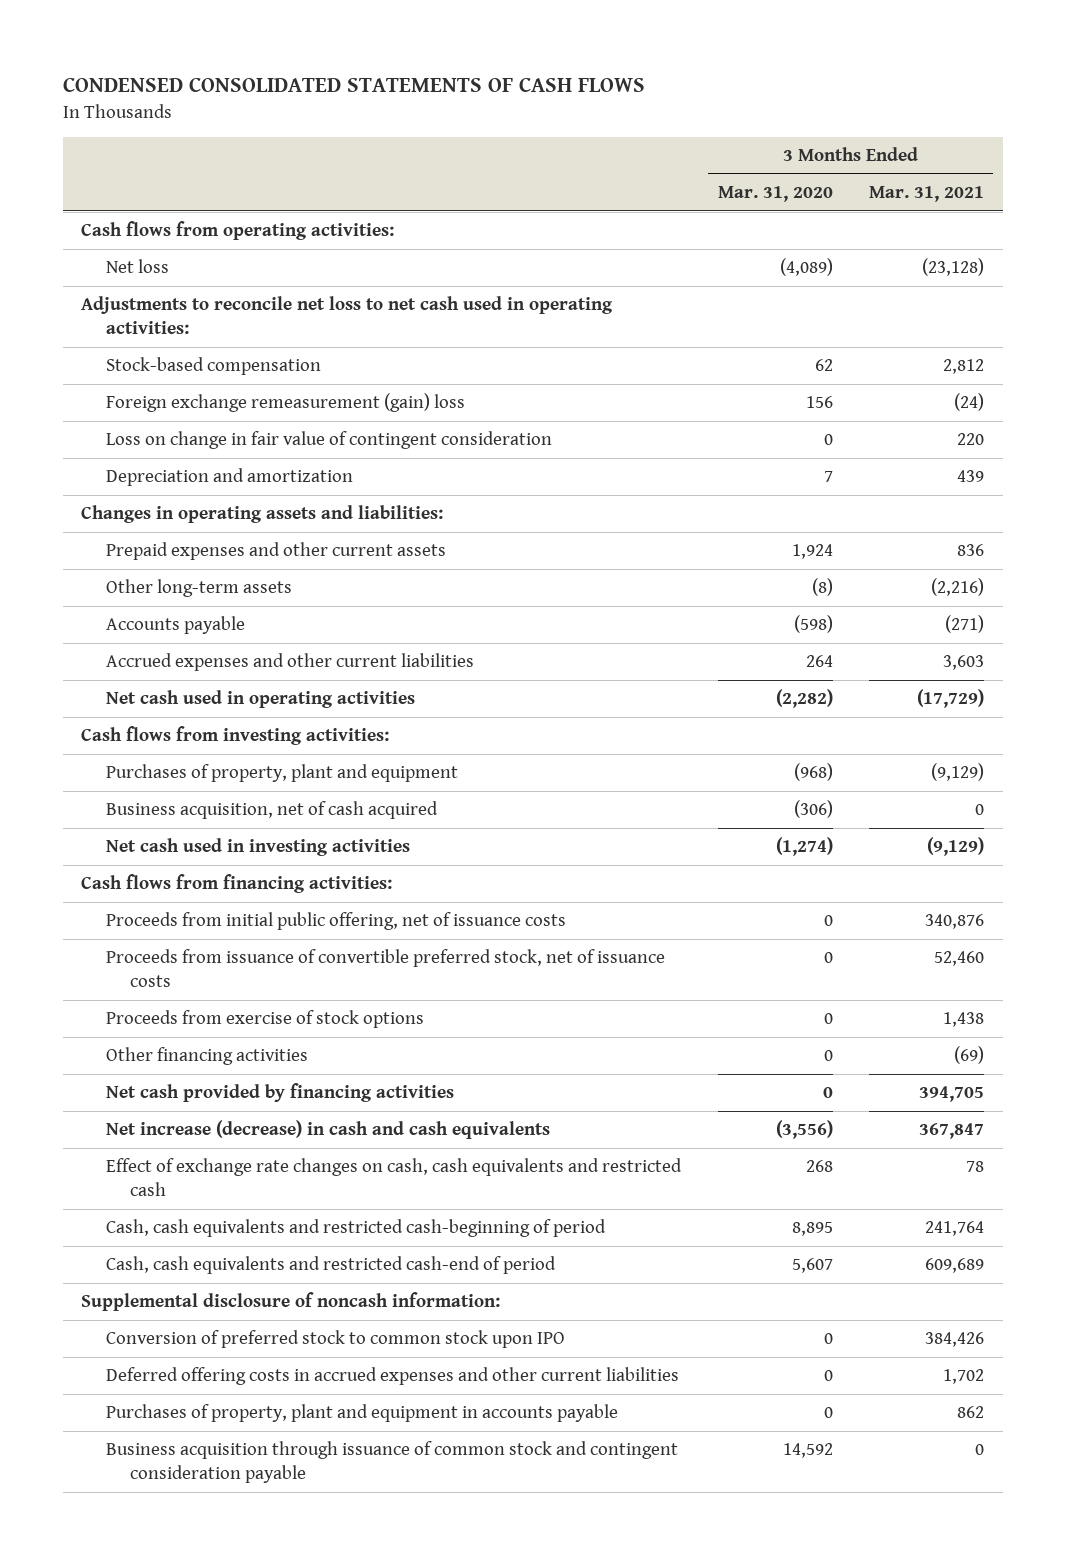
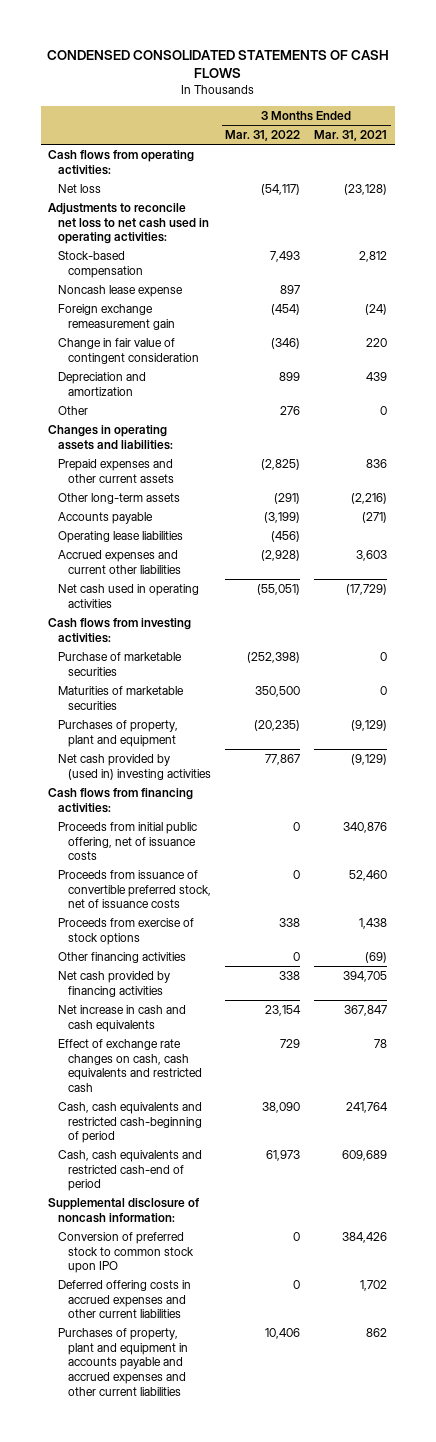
[717,186,833,203] Mar. 31, 2020 -> none
none -> [225,129,301,141] Mar. 31, 2022
none -> [58,284,184,297] Noncash lease expense
[105,393,465,413] Foreign exchange remeasurement (gain) loss -> [58,303,176,330] Foreign exchange remeasurement gain
[105,431,552,450] Loss on change in fair value of contingent consideration -> [58,337,200,364] Change in fair value of contingent consideration
none -> [58,405,89,415] Other
none -> [58,530,184,543] Operating lease liabilities
[105,653,474,672] Accrued expenses and other current liabilities -> [58,549,182,574] Accrued expenses and current other liabilities
none -> [58,651,183,676] Purchase of marketable securities
none -> [58,685,185,710] Maturities of marketable securities
[105,801,438,820] Business acquisition, net of cash acquired -> none
[105,838,410,857] Net cash used in investing activities -> [58,753,212,780] Net cash provided by (used in) investing activities
[105,1120,550,1140] Net increase (decrease) in cash and cash equivalents -> [58,1004,187,1032] Net increase in cash and cash equivalents
[105,1441,678,1484] Business acquisition through issuance of common stock and contingent consideration payable -> none
[105,1404,618,1423] Purchases of property, plant and equipment in accounts payable -> [58,1327,189,1396] Purchases of property, plant and equipment in accounts payable and accrued expenses and other current liabilities

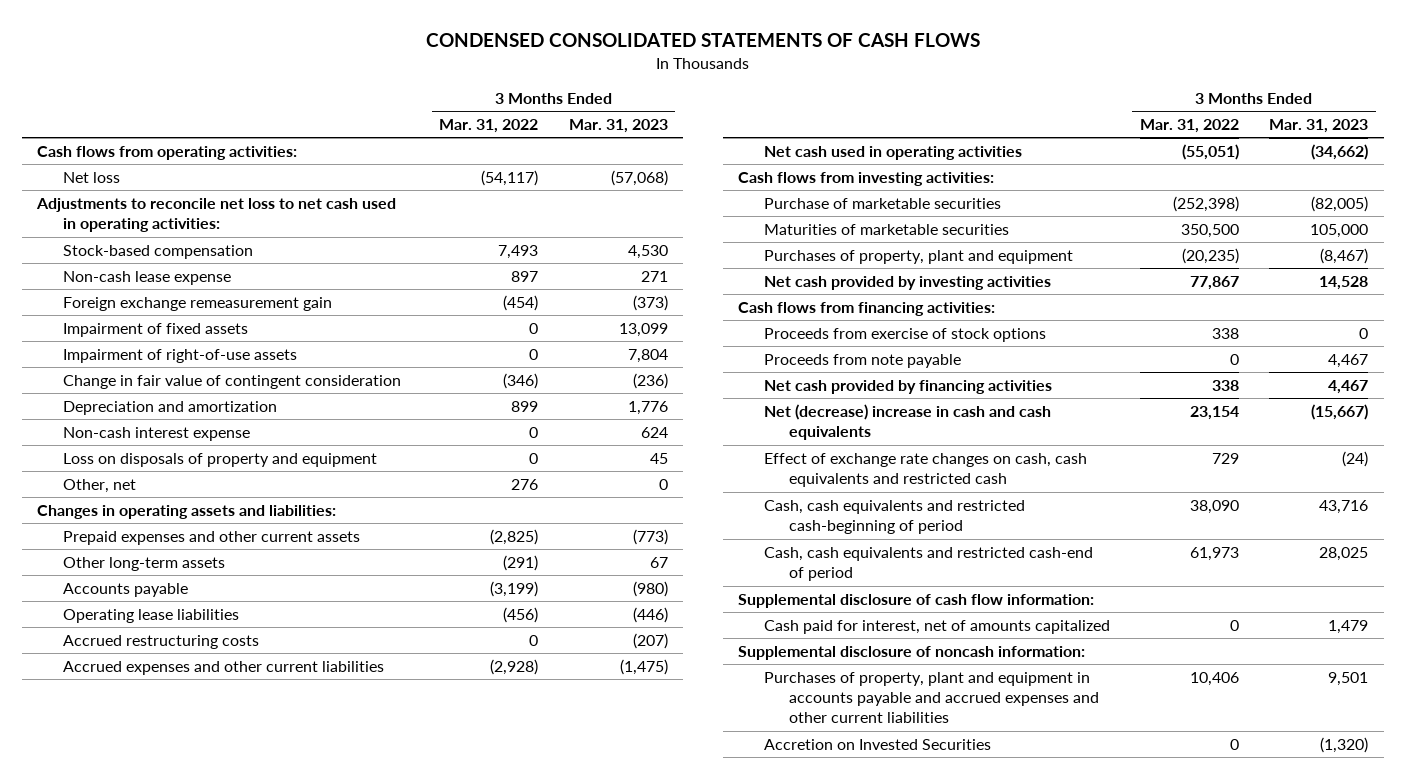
[314,129,388,141] Mar. 31, 2021 -> none
none -> [568,119,668,134] Mar. 31, 2023
[58,284,184,297] Noncash lease expense -> [62,270,231,285] Non-cash lease expense
none -> [62,322,248,337] Impairment of fixed assets
none -> [62,348,297,363] Impairment of right-of-use assets
none -> [62,426,250,441] Non-cash interest expense
none -> [62,452,377,467] Loss on disposals of property and equipment
[58,405,89,415] Other -> [62,478,136,493] Other, net
none -> [62,634,259,649] Accrued restructuring costs
[58,549,182,574] Accrued expenses and current other liabilities -> [62,660,384,675] Accrued expenses and other current liabilities
[58,753,212,780] Net cash provided by (used in) investing activities -> [763,275,1051,290] Net cash provided by investing activities
[58,821,198,861] Proceeds from initial public offering, net of issuance costs -> none
[58,869,212,909] Proceeds from issuance of convertible preferred stock, net of issuance costs -> none
[58,951,187,963] Other financing activities -> none
none -> [763,353,961,368] Proceeds from note payable
[58,1004,187,1032] Net increase in cash and cash equivalents -> [763,403,1051,441] Net (decrease) increase in cash and cash equivalents
none -> [738,593,1095,608] Supplemental disclosure of cash flow information:
none -> [763,619,1110,634] Cash paid for interest, net of amounts capitalized
[58,1231,195,1274] Conversion of preferred stock to common stock upon IPO -> none
[58,1279,192,1319] Deferred offering costs in accrued expenses and other current liabilities -> none
none -> [763,738,991,750] Accretion on Invested Securities

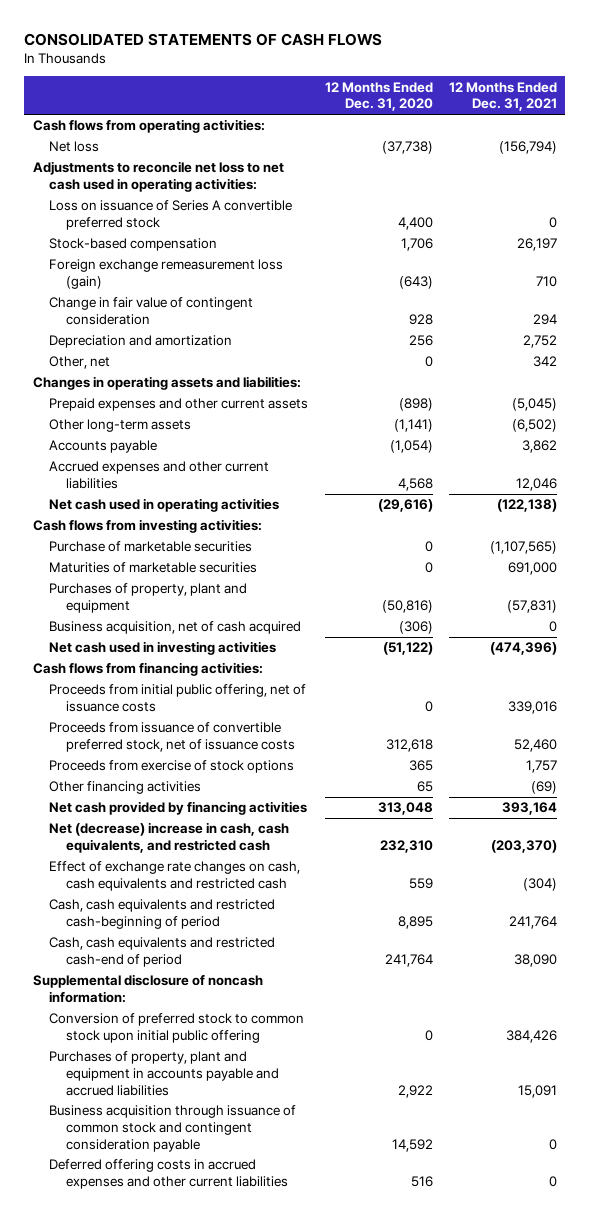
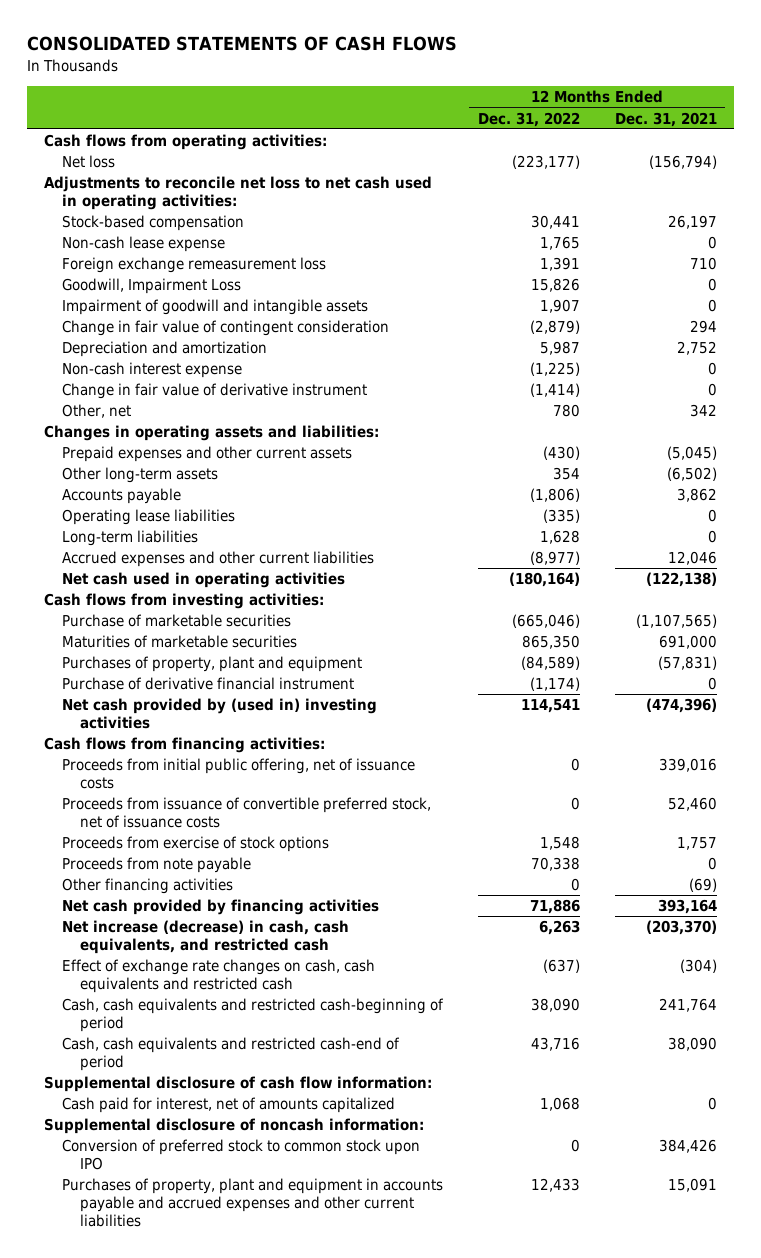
[324,81,433,112] 12 Months Ended Dec. 31, 2020 -> none
none -> [477,111,580,127] Dec. 31, 2022
[49,200,293,230] Loss on issuance of Series A convertible preferred stock -> none
none -> [62,236,226,253] Non-cash lease expense
[49,259,284,289] Foreign exchange remeasurement loss (gain) -> [62,257,327,274] Foreign exchange remeasurement loss
none -> [62,278,242,295] Goodwill, Impairment Loss
none -> [62,299,369,316] Impairment of goodwill and intangible assets
none -> [62,362,243,379] Non-cash interest expense
none -> [62,383,368,400] Change in fair value of derivative instrument
none -> [62,509,236,526] Operating lease liabilities
none -> [62,530,199,547] Long-term liabilities
[49,621,302,635] Business acquisition, net of cash acquired -> none
none -> [62,677,355,691] Purchase of derivative financial instrument
[49,641,277,656] Net cash used in investing activities -> [62,698,378,730] Net cash provided by (used in) investing activities
none -> [62,857,252,874] Proceeds from note payable
[49,822,290,853] Net (decrease) increase in cash, cash equivalents, and restricted cash -> [62,920,350,955] Net increase (decrease) in cash, cash equivalents, and restricted cash
none -> [44,1076,433,1093] Supplemental disclosure of cash flow information:
none -> [62,1097,396,1114] Cash paid for interest, net of amounts capitalized
[49,1105,297,1152] Business acquisition through issuance of common stock and contingent consideration payable -> none
[49,1159,289,1189] Deferred offering costs in accrued expenses and other current liabilities -> none
[49,1013,305,1043] Conversion of preferred stock to common stock upon initial public offering -> [62,1139,421,1171] Conversion of preferred stock to common stock upon IPO
[49,1051,280,1096] Purchases of property, plant and equipment in accounts payable and accrued liabilities -> [62,1178,444,1227] Purchases of property, plant and equipment in accounts payable and accrued expenses and other current liabilities

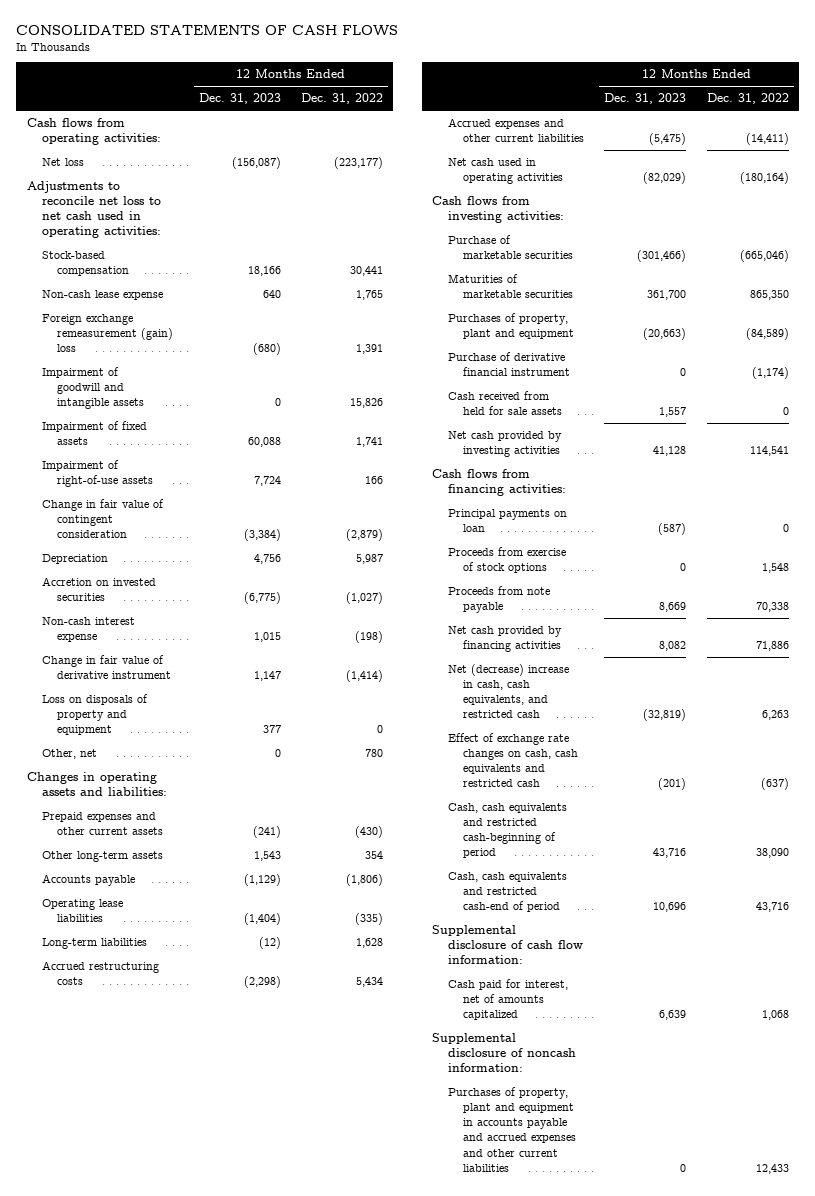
[614,111,717,127] Dec. 31, 2021 -> none
none -> [198,93,281,105] Dec. 31, 2023
[62,299,369,316] Impairment of goodwill and intangible assets -> none
[62,257,327,274] Foreign exchange remeasurement loss -> [42,314,174,353] Foreign exchange remeasurement (gain) loss
[62,278,242,295] Goodwill, Impairment Loss -> [42,367,145,410] Impairment of goodwill and intangible assets
none -> [42,421,148,446] Impairment of fixed assets
none -> [42,460,154,488] Impairment of right-of-use assets
[62,341,268,358] Depreciation and amortization -> [42,554,109,565] Depreciation
none -> [42,577,157,602] Accretion on invested securities
[529,362,580,377] (1,225) -> [354,631,383,644] (198)
none -> [42,694,149,736] Loss on disposals of property and equipment
none -> [42,961,160,986] Accrued restructuring costs
[529,551,580,566] (8,977) -> [745,133,789,146] (14,411)
none -> [447,391,563,416] Cash received from held for sale assets
[62,698,378,730] Net cash provided by (used in) investing activities -> [447,431,562,458] Net cash provided by investing activities
[62,758,416,790] Proceeds from initial public offering, net of issuance costs -> none
[62,797,432,829] Proceeds from issuance of convertible preferred stock, net of issuance costs -> none
none -> [447,509,567,533] Principal payments on loan
[62,878,234,895] Other financing activities -> none
[62,920,350,955] Net increase (decrease) in cash, cash equivalents, and restricted cash -> [447,664,569,719] Net (decrease) increase in cash, cash equivalents, and restricted cash
[62,1139,421,1171] Conversion of preferred stock to common stock upon IPO -> none

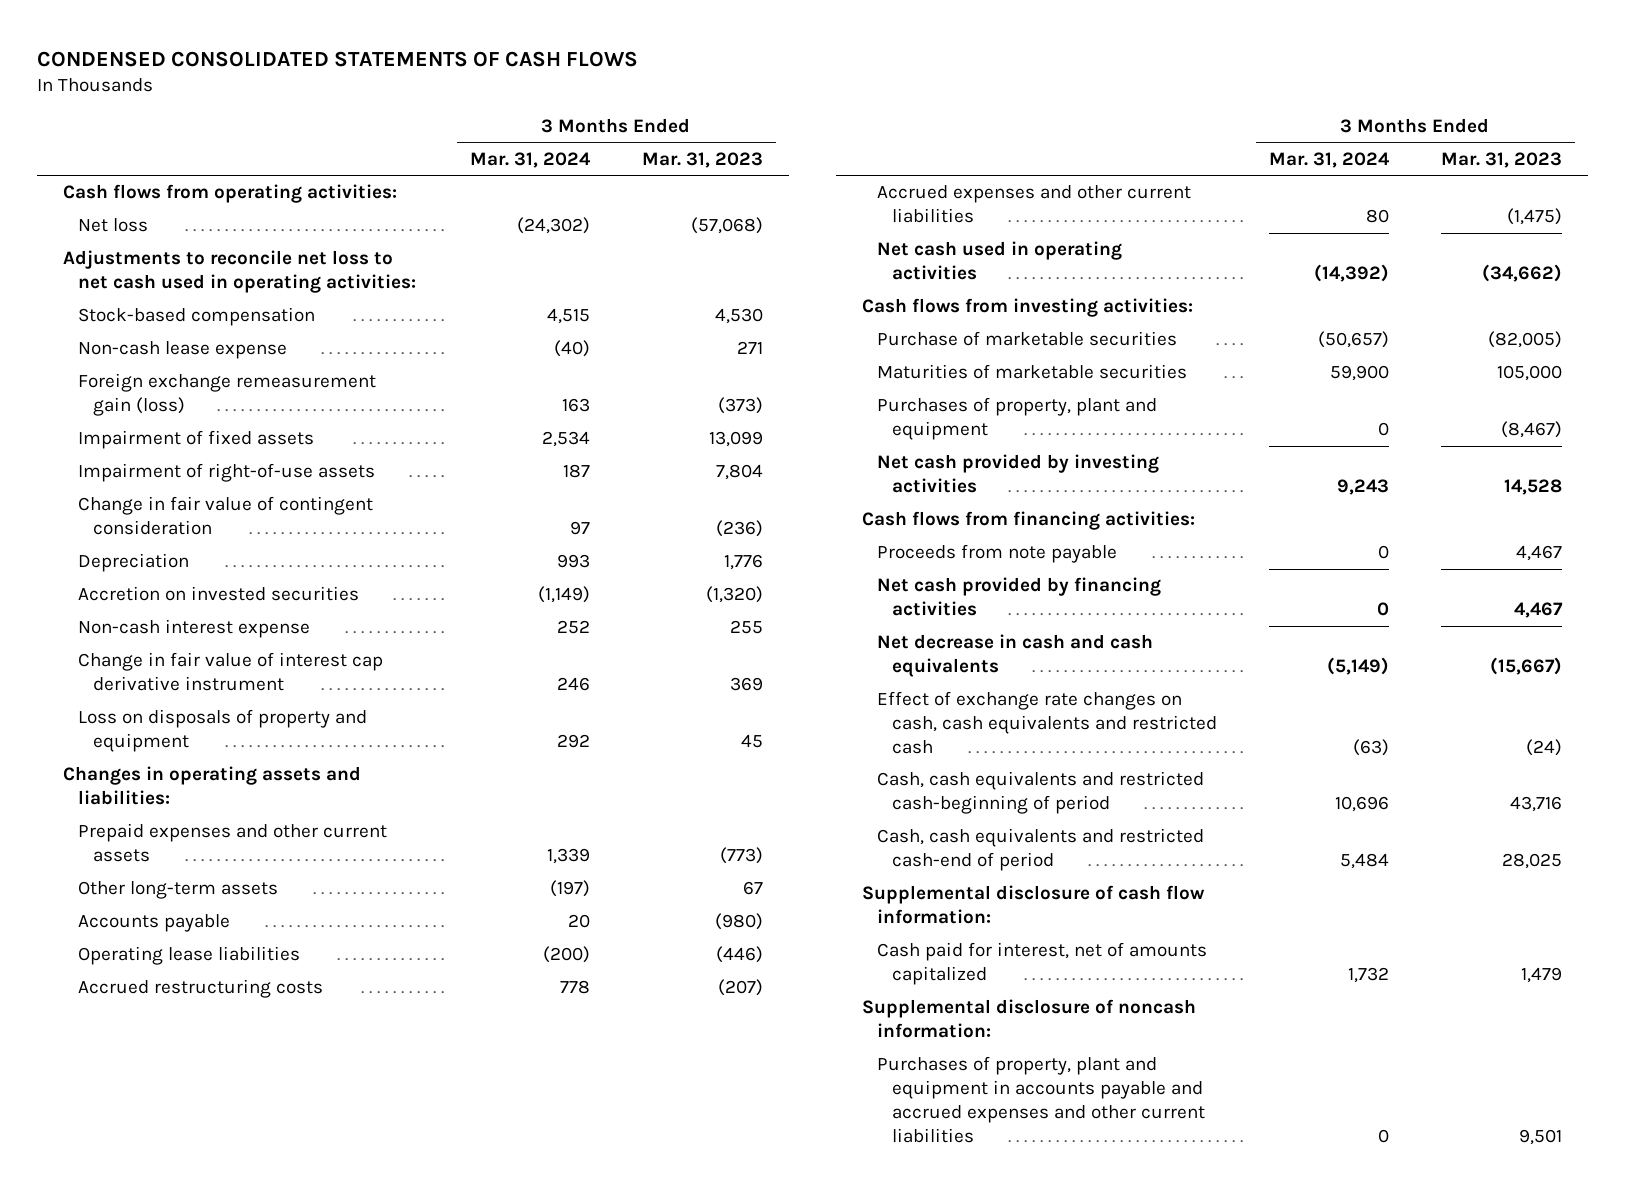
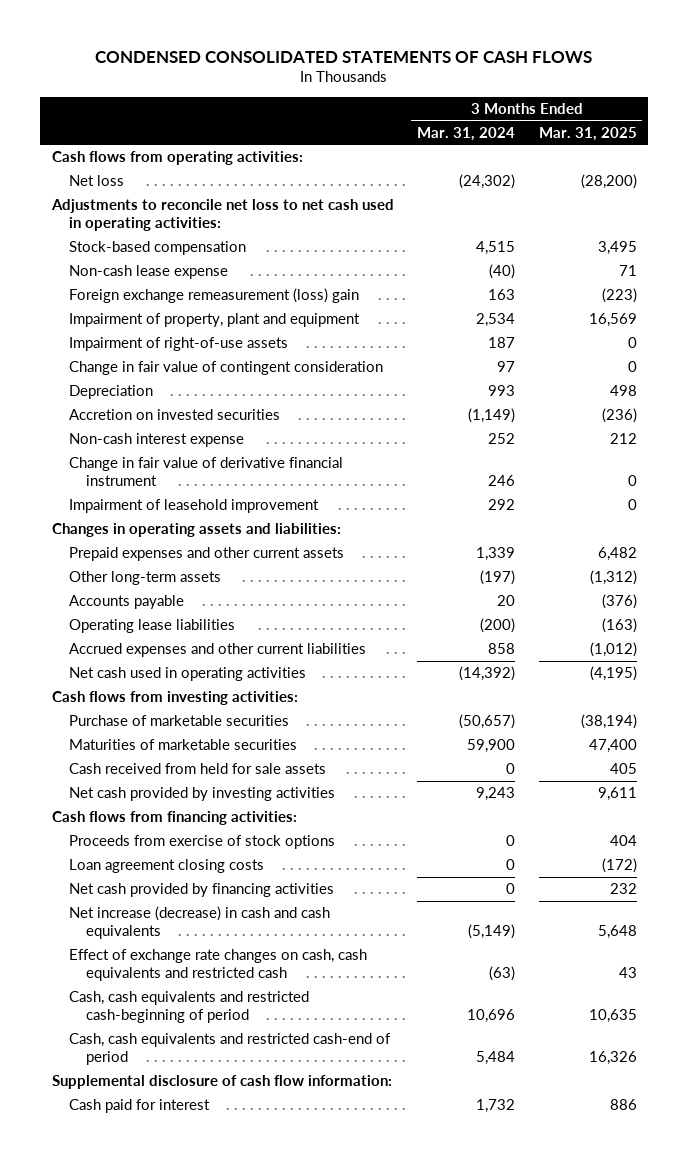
[641,151,763,168] Mar. 31, 2023 -> none
none -> [538,126,637,141] Mar. 31, 2025
[77,373,376,417] Foreign exchange remeasurement gain (loss) -> [68,288,359,304] Foreign exchange remeasurement (loss) gain
[77,430,314,450] Impairment of fixed assets -> [68,313,360,328] Impairment of property, plant and equipment
[77,652,383,692] Change in fair value of interest cap derivative instrument -> [68,457,343,487] Change in fair value of derivative financial instrument
[77,709,367,753] Loss on disposals of property and equipment -> [68,499,319,514] Impairment of leasehold improvement
[77,979,323,999] Accrued restructuring costs -> none
[1365,209,1389,224] 80 -> [488,643,516,655] 858
[876,397,1157,441] Purchases of property, plant and equipment -> none
none -> [68,763,326,775] Cash received from held for sale assets
[876,544,1117,564] Proceeds from note payable -> none
none -> [68,835,335,850] Proceeds from exercise of stock options
none -> [68,859,264,874] Loan agreement closing costs
[876,634,1153,678] Net decrease in cash and cash equivalents -> [68,906,330,940] Net increase (decrease) in cash and cash equivalents
[861,999,1196,1039] Supplemental disclosure of noncash information: -> none
[876,1056,1205,1144] Purchases of property, plant and equipment in accounts payable and accrued expenses and other current liabilities -> none
[876,942,1207,986] Cash paid for interest, net of amounts capitalized -> [68,1099,210,1114] Cash paid for interest

